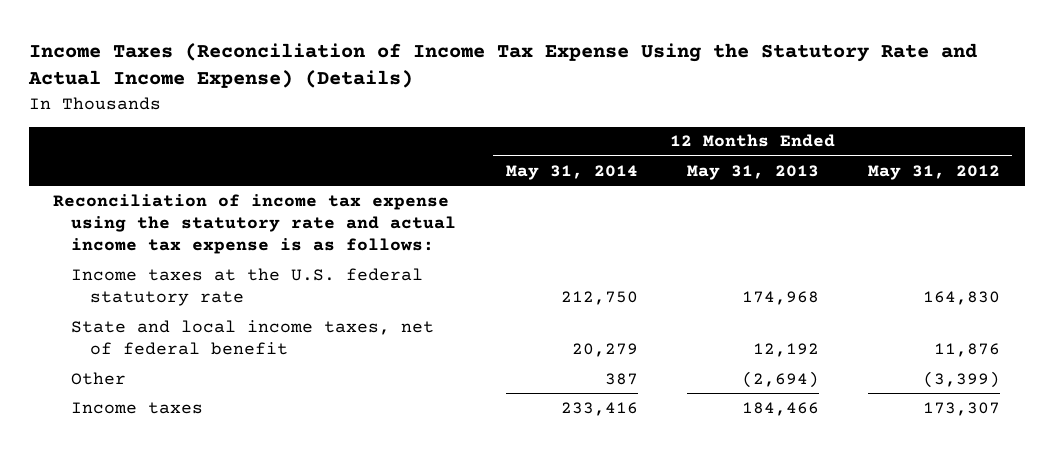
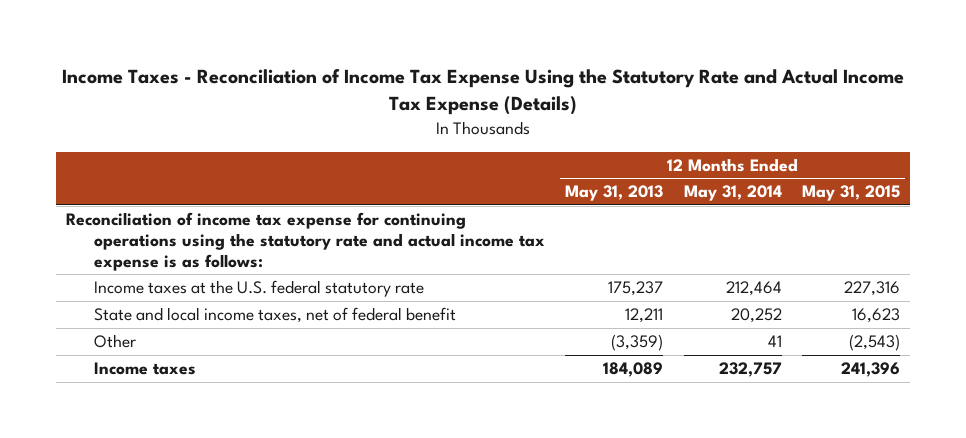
[27,42,977,89] Income Taxes (Reconciliation of Income Tax Expense Using the Statutory Rate and Actual Income Expense) (Details) -> [62,69,905,116] Income Taxes - Reconciliation of Income Tax Expense Using the Statutory Rate and Actual Income Tax Expense (Details)
[868,164,1001,180] May 31, 2012 -> none
none -> [802,185,901,202] May 31, 2015
[53,193,457,254] Reconciliation of income tax expense using the statutory rate and actual income tax expense is as follows: -> [66,212,546,271] Reconciliation of income tax expense for continuing operations using the statutory rate and actual income tax expense is as follows:
[560,290,638,305] 212,750 -> [725,281,782,297] 212,464
[741,290,819,305] 174,968 -> [608,281,664,297] 175,237
[571,342,638,357] 20,279 -> [730,308,782,324] 20,252
[752,342,819,357] 12,192 -> [625,308,664,324] 12,211
[604,372,638,385] 387 -> [767,335,782,348] 41
[741,370,819,388] (2,694) -> [611,334,664,352] (3,359)
[560,401,638,416] 233,416 -> [718,362,782,378] 232,757
[741,401,819,416] 184,466 -> [603,362,664,378] 184,089

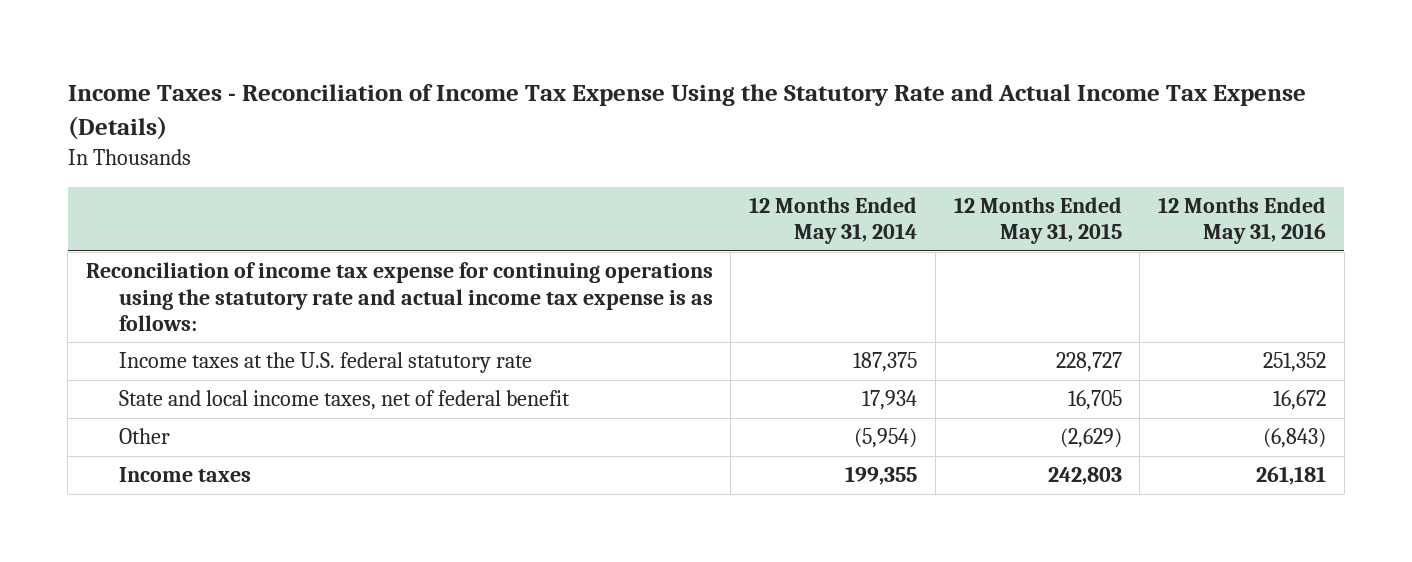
[565,185,664,202] May 31, 2013 -> none
none -> [1158,196,1327,245] 12 Months Ended May 31, 2016
[725,281,782,297] 212,464 -> [853,352,918,373] 187,375
[844,281,901,297] 227,316 -> [1055,352,1122,373] 228,727
[730,308,782,324] 20,252 -> [862,390,918,411] 17,934
[852,308,901,324] 16,623 -> [1067,390,1122,411] 16,705
[767,335,782,348] 41 -> [854,428,918,449] (5,954)
[849,334,901,352] (2,543) -> [1059,428,1122,449] (2,629)
[718,362,782,378] 232,757 -> [845,466,918,486] 199,355
[841,362,901,378] 241,396 -> [1047,467,1122,486] 242,803

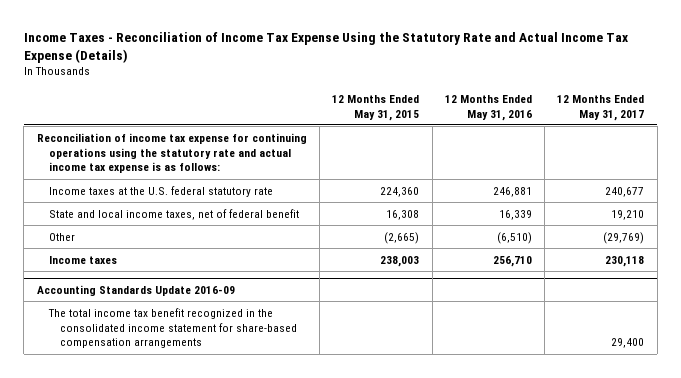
[749,196,918,245] 12 Months Ended May 31, 2014 -> none
none -> [557,94,645,121] 12 Months Ended May 31, 2017
[1055,352,1122,373] 228,727 -> [380,186,420,197] 224,360
[1263,352,1327,373] 251,352 -> [492,186,532,197] 246,881
[1067,390,1122,411] 16,705 -> [386,209,420,220] 16,308
[1273,390,1327,411] 16,672 -> [498,209,532,220] 16,339
[1059,428,1122,449] (2,629) -> [384,231,420,244] (2,665)
[1263,428,1327,449] (6,843) -> [496,231,532,244] (6,510)
[1047,467,1122,486] 242,803 -> [380,255,420,267] 238,003
[1256,466,1327,486] 261,181 -> [492,255,532,267] 256,710
none -> [36,285,235,297] Accounting Standards Update 2016-09
none -> [47,307,298,349] The total income tax benefit recognized in the consolidated income statement for share-based compensation arrangements

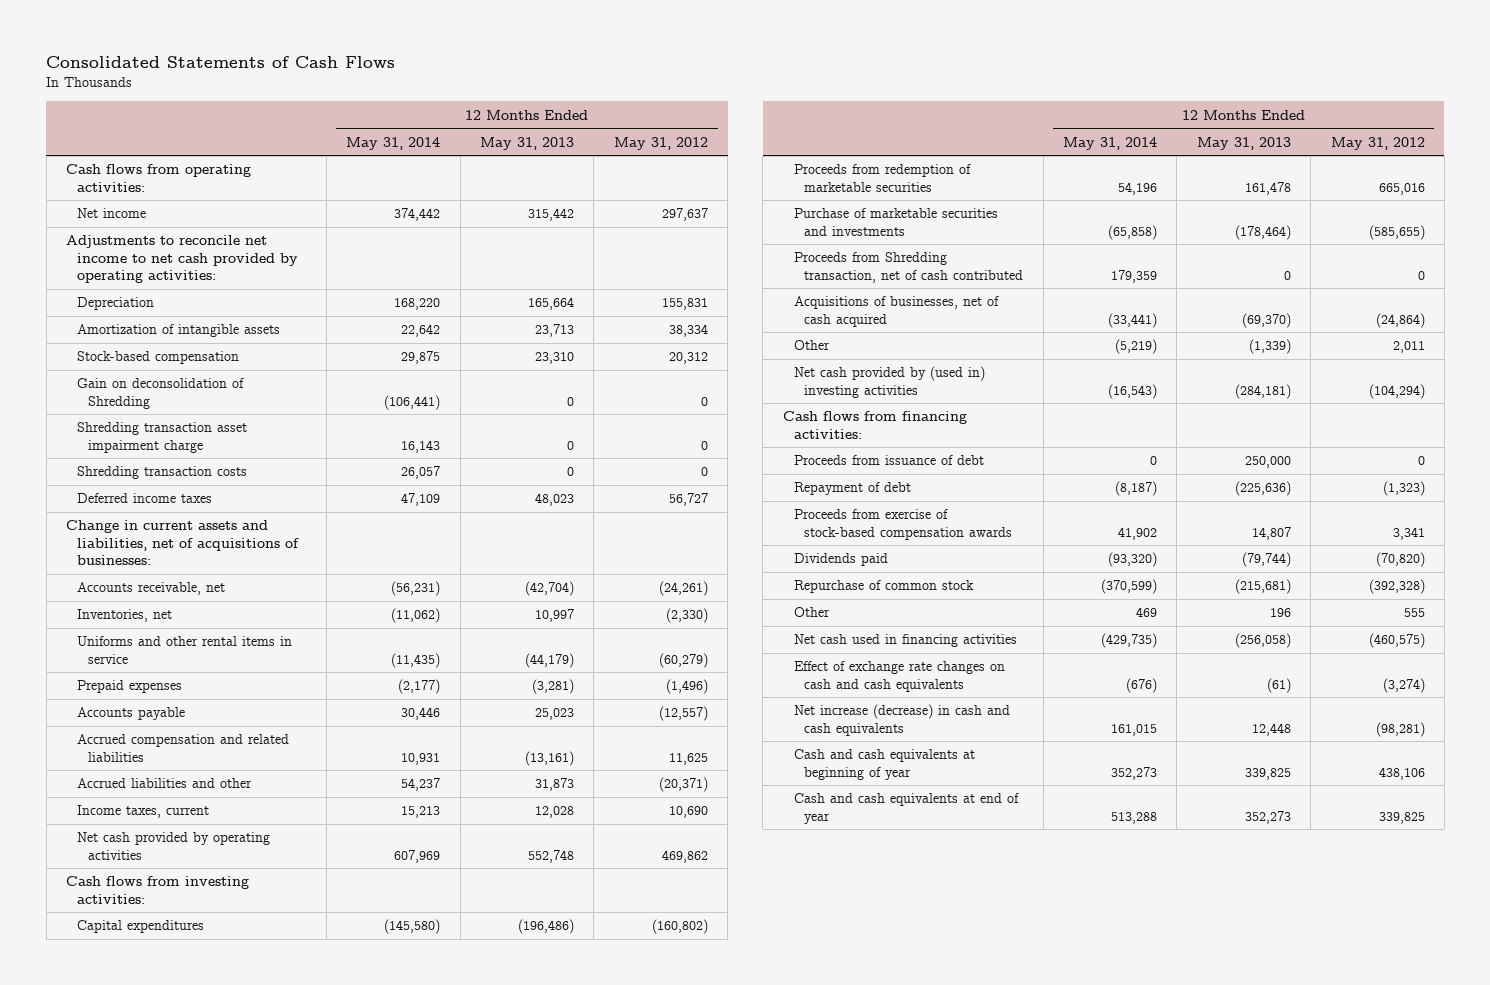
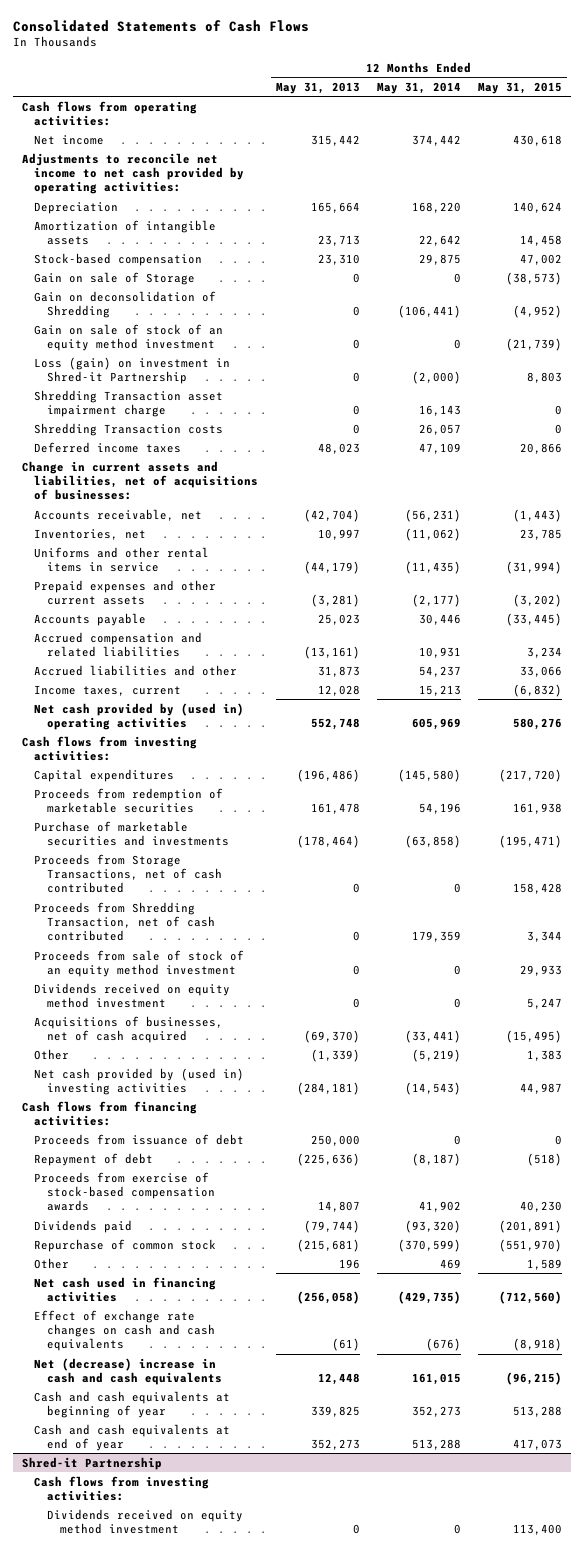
[613,136,708,150] May 31, 2012 -> none
none -> [478,81,563,94] May 31, 2015
none -> [34,271,196,285] Gain on sale of Storage
none -> [34,323,224,351] Gain on sale of stock of an equity method investment
none -> [34,356,231,384] Loss (gain) on investment in Shred-it Partnership
[76,422,247,453] Shredding transaction asset impairment charge -> [34,389,224,417] Shredding Transaction asset impairment charge
[76,466,247,480] Shredding transaction costs -> [34,422,224,436] Shredding Transaction costs
[76,680,182,694] Prepaid expenses -> [34,579,217,605] Prepaid expenses and other current assets
[76,832,270,860] Net cash provided by operating activities -> [34,702,245,730] Net cash provided by (used in) operating activities
[394,849,441,863] 607,969 -> [411,717,461,730] 605,969
[1108,224,1158,240] (65,858) -> [404,834,461,848] (63,858)
[793,252,1024,283] Proceeds from Shredding transaction, net of cash contributed -> [34,853,223,894] Proceeds from Storage Transactions, net of cash contributed
[1111,269,1158,283] 179,359 -> [453,883,461,894] 0
none -> [34,901,216,942] Proceeds from Shredding Transaction, net of cash contributed
none -> [34,949,245,977] Proceeds from sale of stock of an equity method investment
none -> [34,982,231,1008] Dividends received on equity method investment
[1108,383,1158,399] (16,543) -> [404,1081,461,1095] (14,543)
[793,704,1010,736] Net increase (decrease) in cash and cash equivalents -> [34,1357,223,1385] Net (decrease) increase in cash and cash equivalents
none -> [21,1456,162,1470] Shred-it Partnership
none -> [34,1475,210,1501] Cash flows from investing activities:
none -> [47,1508,244,1534] Dividends received on equity method investment

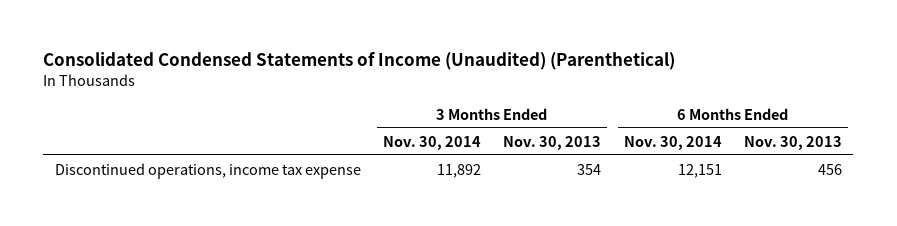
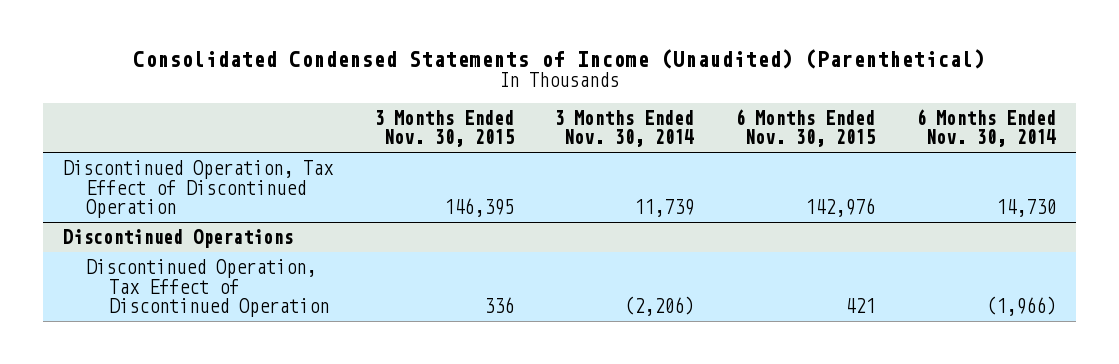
[503,135,602,150] Nov. 30, 2013 -> none
[744,135,843,150] Nov. 30, 2013 -> none
none -> [373,109,514,148] 3 Months Ended Nov. 30, 2015
none -> [734,108,875,148] 6 Months Ended Nov. 30, 2015
[54,162,361,179] Discontinued operations, income tax expense -> [63,160,335,219] Discontinued Operation, Tax Effect of Discontinued Operation
[436,163,481,178] 11,892 -> [634,199,695,218] 11,739
[677,163,722,178] 12,151 -> [995,199,1056,218] 14,730
none -> [63,229,294,249] Discontinued Operations
none -> [85,259,329,318] Discontinued Operation, Tax Effect of Discontinued Operation

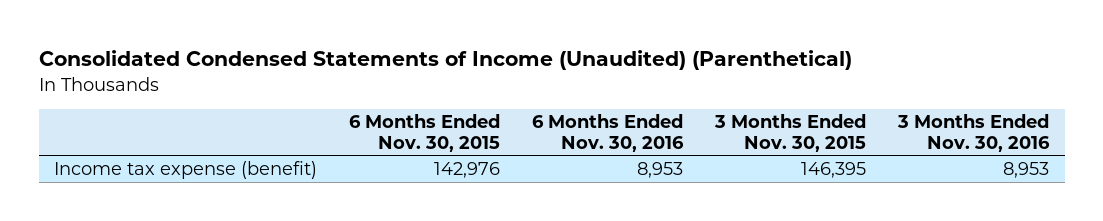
[554,109,695,148] 3 Months Ended Nov. 30, 2014 -> none
[915,108,1056,148] 6 Months Ended Nov. 30, 2014 -> none
none -> [532,113,685,152] 6 Months Ended Nov. 30, 2016
none -> [896,113,1050,152] 3 Months Ended Nov. 30, 2016
[63,229,294,249] Discontinued Operations -> none
[85,259,329,318] Discontinued Operation, Tax Effect of Discontinued Operation -> none
[63,160,335,219] Discontinued Operation, Tax Effect of Discontinued Operation -> [54,161,318,180] Income tax expense (benefit)

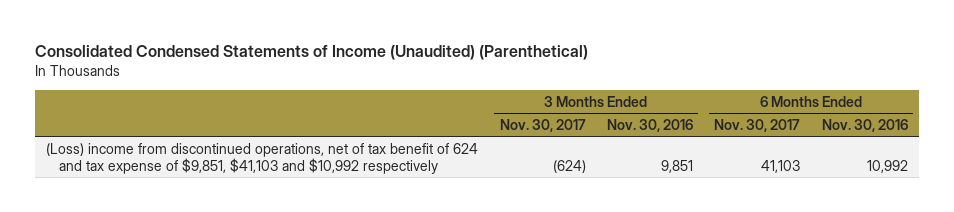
[349,113,501,152] 6 Months Ended Nov. 30, 2015 -> none
[714,113,867,152] 3 Months Ended Nov. 30, 2015 -> none
none -> [499,118,586,132] Nov. 30, 2017
none -> [714,118,801,132] Nov. 30, 2017
[54,161,318,180] Income tax expense (benefit) -> [46,142,479,174] (Loss) income from discontinued operations, net of tax benefit of 624 and tax expense of $9,851, $41,103 and $10,992 respectively
[637,162,684,179] 8,953 -> [866,159,908,173] 10,992
[1002,162,1049,179] 8,953 -> [660,159,693,173] 9,851

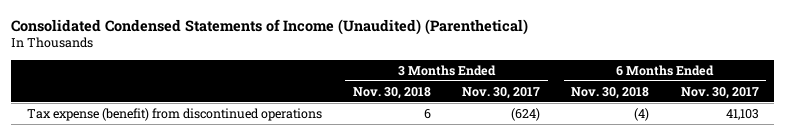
[606,118,693,132] Nov. 30, 2016 -> none
[821,118,908,132] Nov. 30, 2016 -> none
none -> [352,86,431,99] Nov. 30, 2018
none -> [571,86,650,99] Nov. 30, 2018
[46,142,479,174] (Loss) income from discontinued operations, net of tax benefit of 624 and tax expense of $9,851, $41,103 and $10,992 respectively -> [26,107,322,121] Tax expense (benefit) from discontinued operations

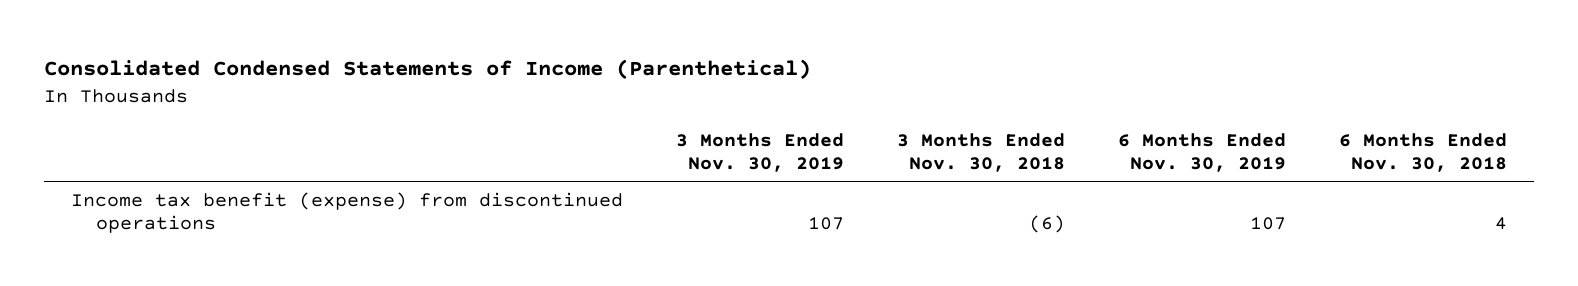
[11,18,529,35] Consolidated Condensed Statements of Income (Unaudited) (Parenthetical) -> [44,58,812,79] Consolidated Condensed Statements of Income (Parenthetical)
[462,86,541,99] Nov. 30, 2017 -> none
[680,86,759,99] Nov. 30, 2017 -> none
none -> [675,132,844,172] 3 Months Ended Nov. 30, 2019
none -> [1118,132,1287,172] 6 Months Ended Nov. 30, 2019
[26,107,322,121] Tax expense (benefit) from discontinued operations -> [70,192,623,234] Income tax benefit (expense) from discontinued operations
[423,108,431,119] 6 -> [1029,215,1066,234] (6)
[634,107,650,121] (4) -> [1495,217,1508,231] 4

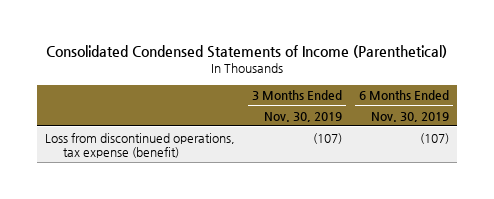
[897,132,1066,172] 3 Months Ended Nov. 30, 2018 -> none
[1339,132,1508,172] 6 Months Ended Nov. 30, 2018 -> none
[70,192,623,234] Income tax benefit (expense) from discontinued operations -> [45,132,236,158] Loss from discontinued operations, tax expense (benefit)
[807,217,844,231] 107 -> [313,132,343,144] (107)
[1250,217,1287,231] 107 -> [420,132,450,144] (107)

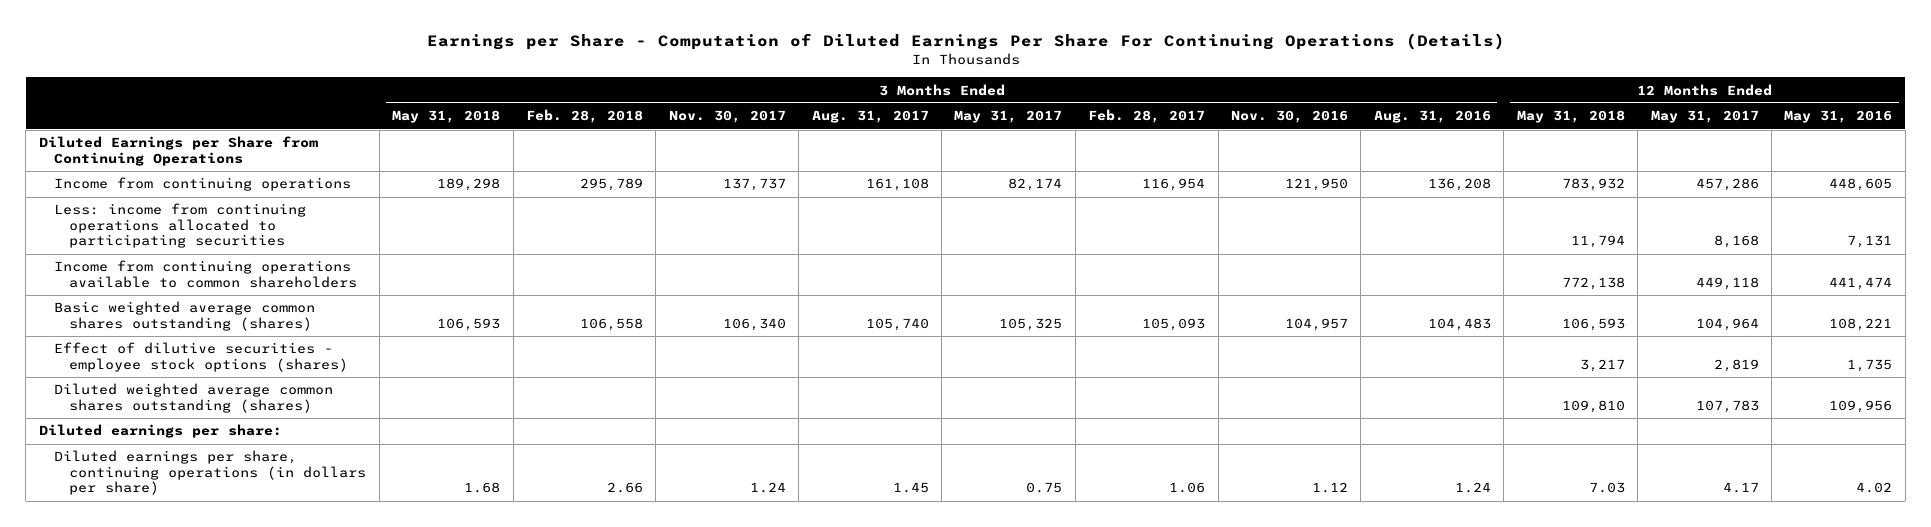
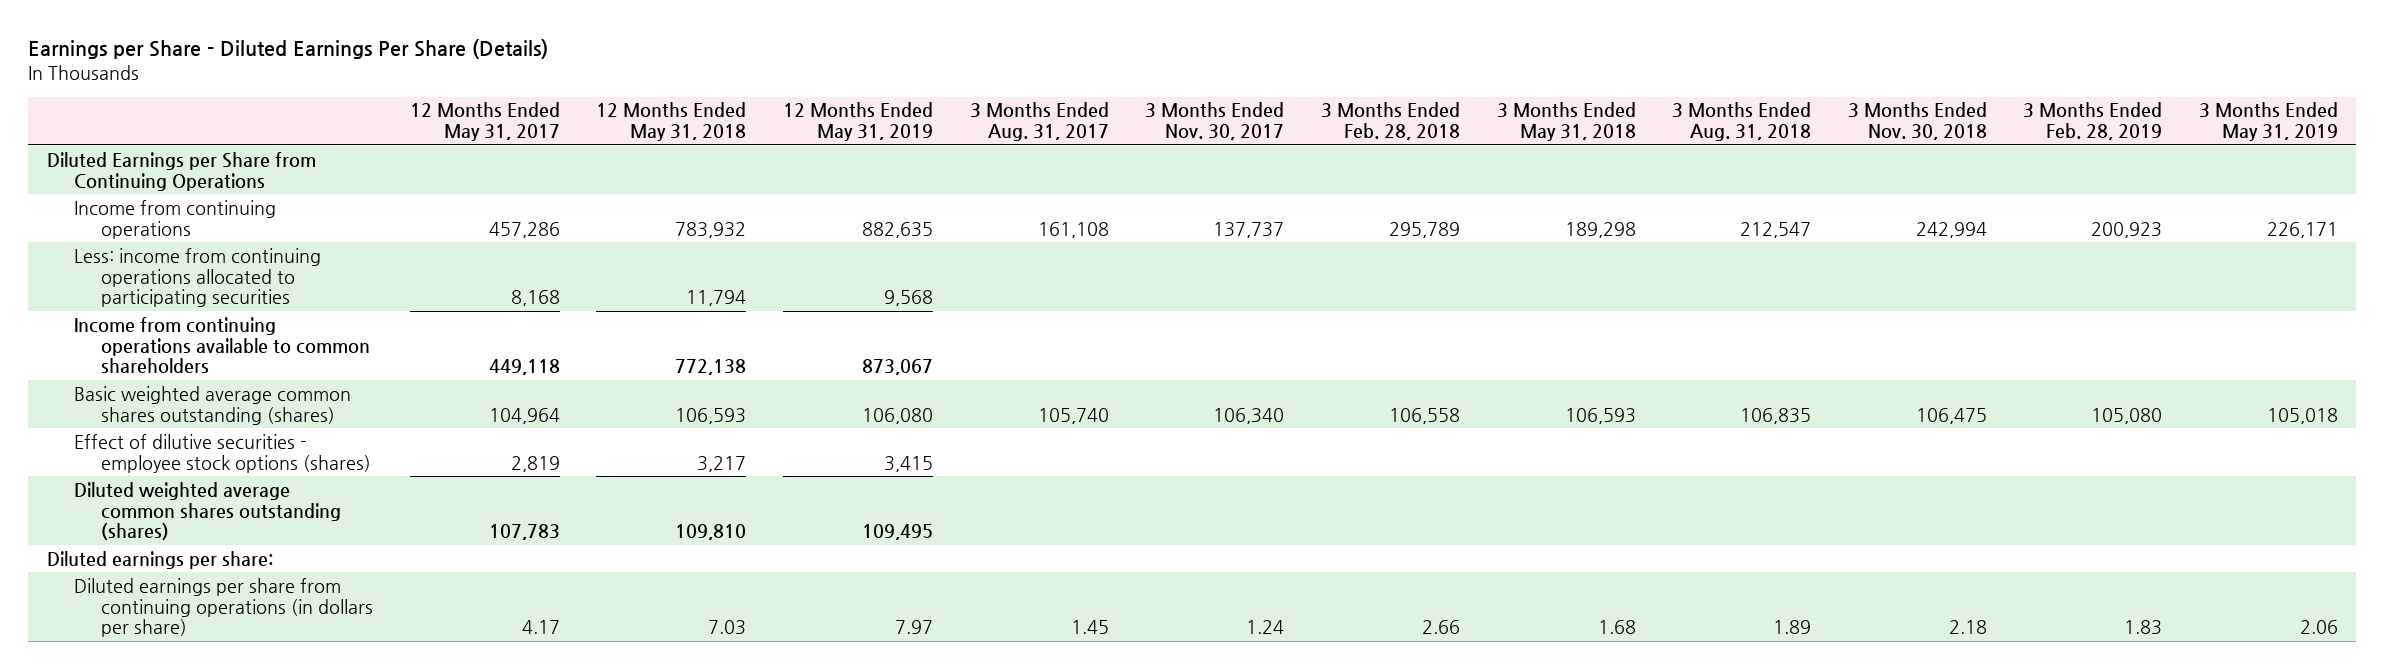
[426,33,1505,51] Earnings per Share - Computation of Diluted Earnings Per Share For Continuing Operations (Details) -> [28,39,549,60] Earnings per Share - Diluted Earnings Per Share (Details)
[954,110,1063,124] May 31, 2017 -> none
[1088,109,1206,124] Feb. 28, 2017 -> none
[1231,110,1349,124] Nov. 30, 2016 -> none
[1373,110,1491,124] Aug. 31, 2016 -> none
[1784,110,1893,124] May 31, 2016 -> none
none -> [782,102,933,142] 12 Months Ended May 31, 2019
none -> [1672,102,1812,142] 3 Months Ended Aug. 31, 2018
none -> [1847,102,1987,141] 3 Months Ended Nov. 30, 2018
none -> [2023,102,2163,141] 3 Months Ended Feb. 28, 2019
none -> [2199,102,2339,142] 3 Months Ended May 31, 2019
[53,450,367,496] Diluted earnings per share, continuing operations (in dollars per share) -> [73,577,373,638] Diluted earnings per share from continuing operations (in dollars per share)

